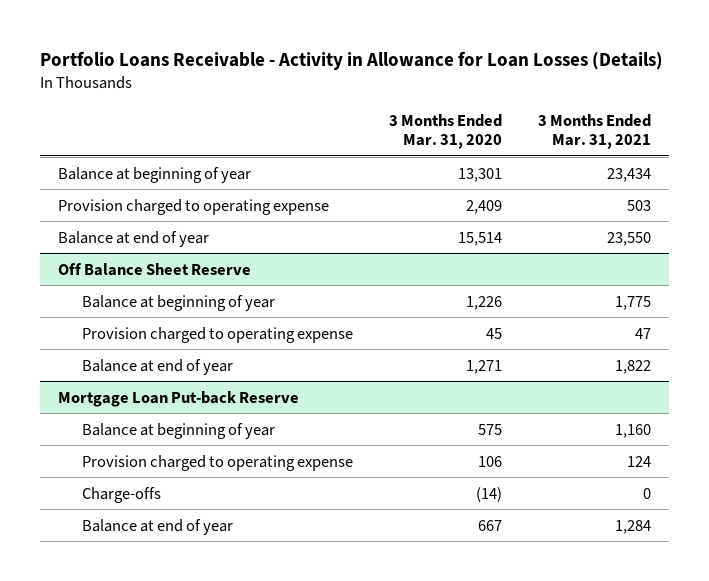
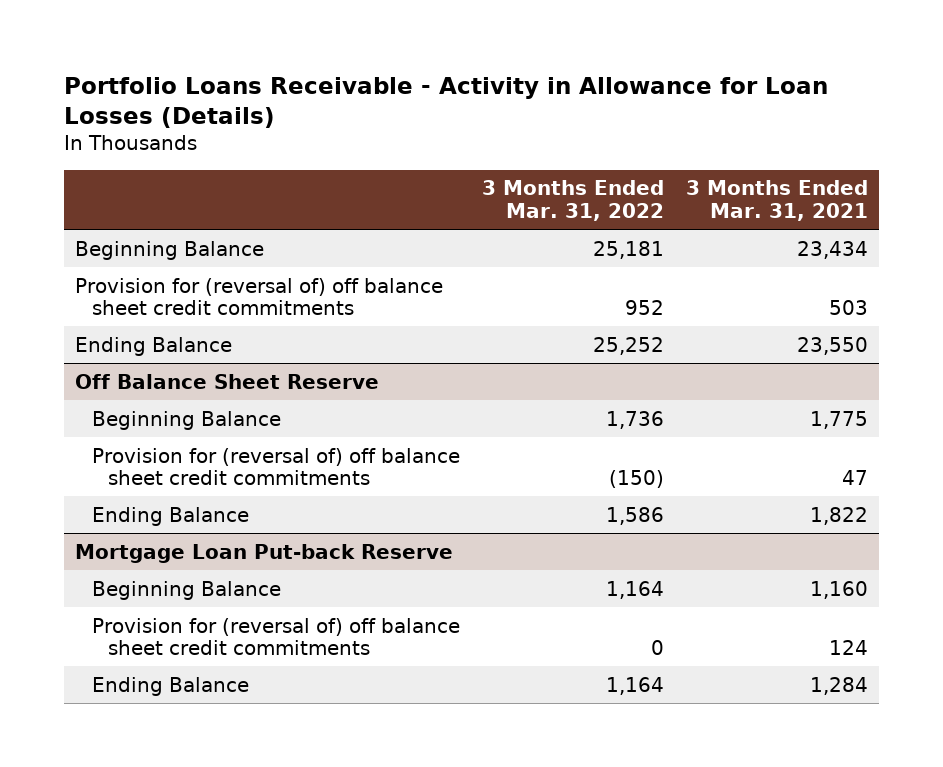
[388,113,502,150] 3 Months Ended Mar. 31, 2020 -> none
none -> [481,180,664,221] 3 Months Ended Mar. 31, 2022
[58,166,252,183] Balance at beginning of year -> [75,240,265,260] Beginning Balance
[58,198,330,215] Provision charged to operating expense -> [75,277,444,315] Provision for (reversal of) off balance sheet credit commitments
[58,230,210,247] Balance at end of year -> [75,336,233,356] Ending Balance
[81,294,275,311] Balance at beginning of year -> [91,410,281,430] Beginning Balance
[81,326,353,343] Provision charged to operating expense -> [91,447,460,485] Provision for (reversal of) off balance sheet credit commitments
[81,358,233,375] Balance at end of year -> [91,506,249,526] Ending Balance
[81,486,161,503] Charge-offs -> none
[81,422,275,439] Balance at beginning of year -> [91,580,281,600] Beginning Balance
[81,454,353,471] Provision charged to operating expense -> [91,617,460,655] Provision for (reversal of) off balance sheet credit commitments
[81,518,233,535] Balance at end of year -> [91,676,249,696] Ending Balance

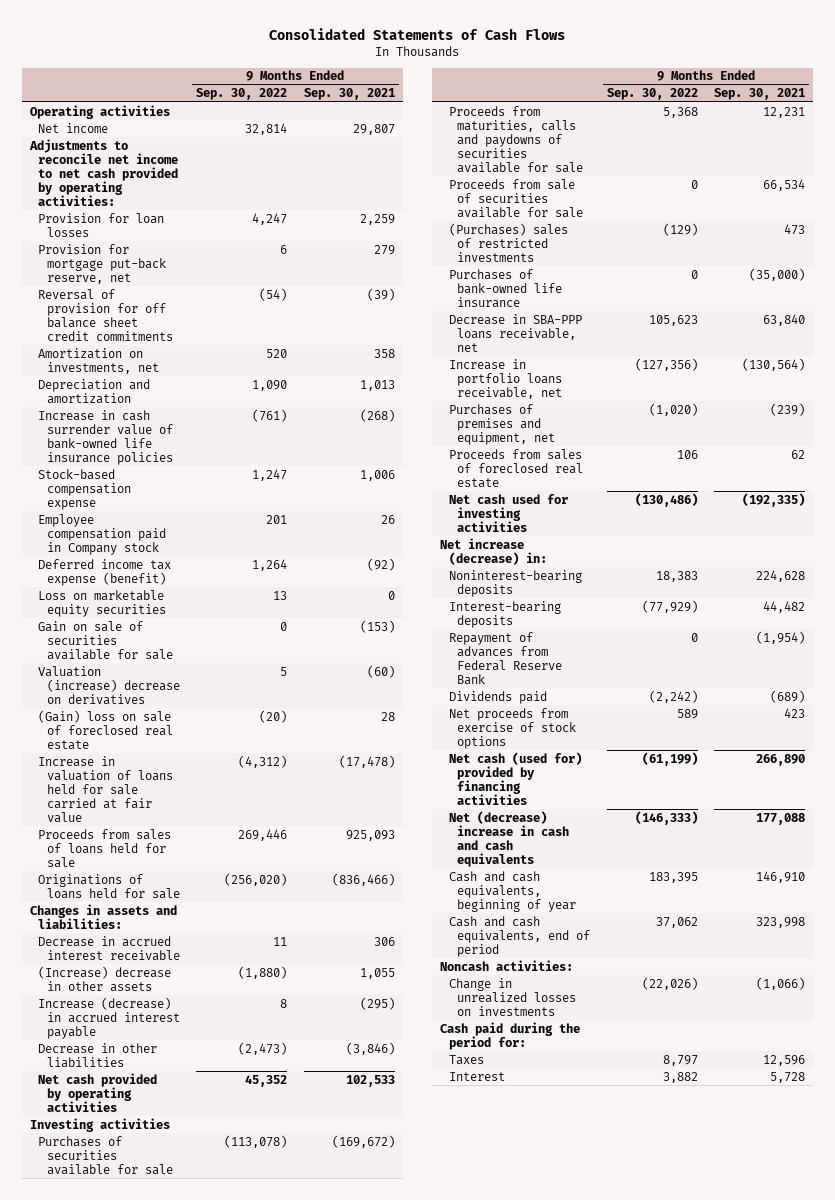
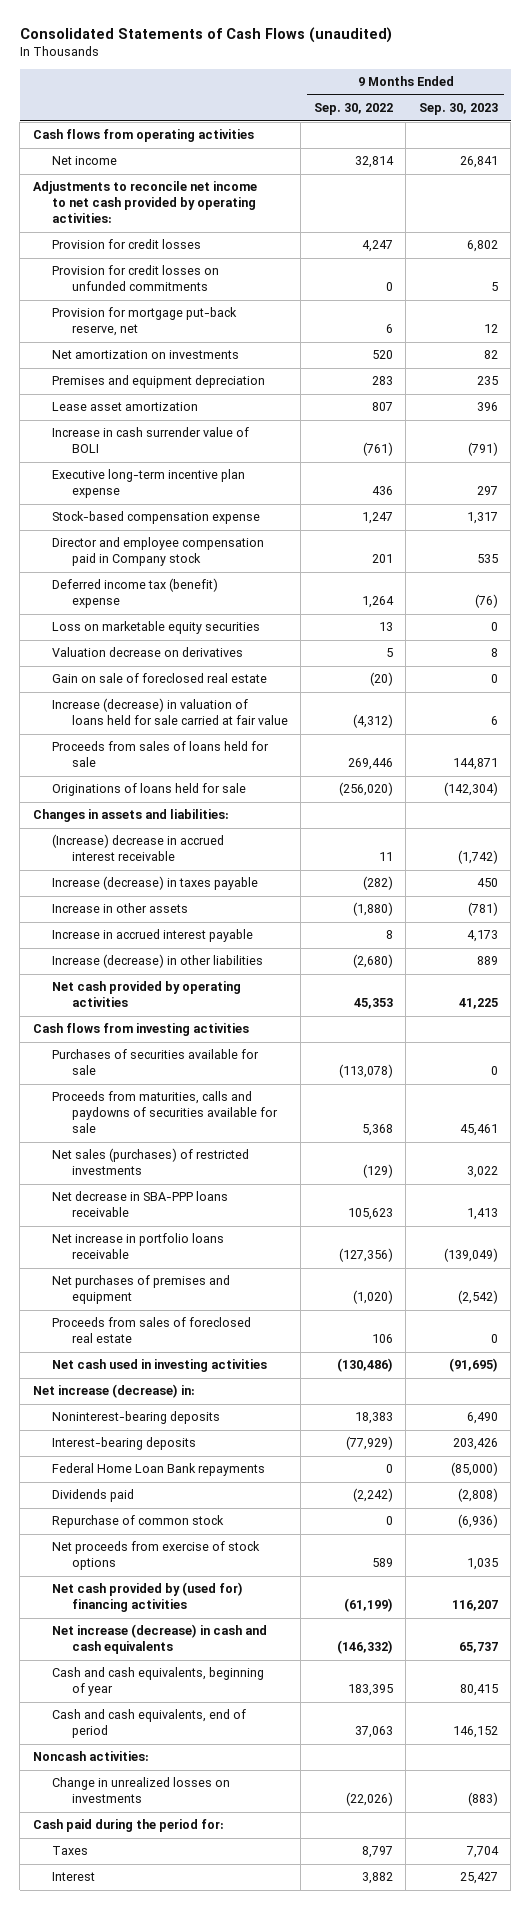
[269,27,566,40] Consolidated Statements of Cash Flows -> [19,27,392,44] Consolidated Statements of Cash Flows (unaudited)
[303,88,395,101] Sep. 30, 2021 -> none
none -> [418,103,498,116] Sep. 30, 2023
[29,104,170,119] Operating activities -> [32,129,254,143] Cash flows from operating activities
[38,212,165,237] Provision for loan losses -> [52,239,202,250] Provision for credit losses
none -> [52,265,220,292] Provision for credit losses on unfunded commitments
[38,288,173,341] Reversal of provision for off balance sheet credit commitments -> none
[38,347,159,374] Amortization on investments, net -> [52,350,240,360] Net amortization on investments
[38,378,151,404] Depreciation and amortization -> [52,375,266,389] Premises and equipment depreciation
[252,379,288,391] 1,090 -> [371,376,393,386] 283
none -> [52,402,199,412] Lease asset amortization
[38,409,173,465] Increase in cash surrender value of bank-owned life insurance policies -> [52,427,250,454] Increase in cash surrender value of BOLI
none -> [52,469,246,499] Executive long-term incentive plan expense
[38,513,166,555] Employee compensation paid in Company stock -> [52,537,265,567] Director and employee compensation paid in Company stock
[38,558,172,586] Deferred income tax expense (benefit) -> [52,578,219,609] Deferred income tax (benefit) expense
[38,620,173,660] Gain on sale of securities available for sale -> none
[38,665,180,705] Valuation (increase) decrease on derivatives -> [52,647,244,658] Valuation decrease on derivatives
[38,709,173,750] (Gain) loss on sale of foreclosed real estate -> [52,673,268,684] Gain on sale of foreclosed real estate
[38,755,173,824] Increase in valuation of loans held for sale carried at fair value -> [52,698,288,726] Increase (decrease) in valuation of loans held for sale carried at fair value
[38,935,180,961] Decrease in accrued interest receivable -> [52,834,225,862] (Increase) decrease in accrued interest receivable
none -> [52,876,259,891] Increase (decrease) in taxes payable
[38,965,172,992] (Increase) decrease in other assets -> [52,903,189,914] Increase in other assets
[38,996,180,1039] Increase (decrease) in accrued interest payable -> [52,929,254,943] Increase in accrued interest payable
[38,1042,158,1068] Decrease in other liabilities -> [52,954,264,969] Increase (decrease) in other liabilities
[238,1041,288,1055] (2,473) -> [352,954,393,969] (2,680)
[245,1074,288,1087] 45,352 -> [353,998,393,1010] 45,353
[29,1117,170,1132] Investing activities -> [32,1023,249,1037] Cash flows from investing activities
[448,178,584,218] Proceeds from sale of securities available for sale -> none
[448,268,563,308] Purchases of bank-owned life insurance -> none
[448,222,568,262] (Purchases) sales of restricted investments -> [52,1148,250,1176] Net sales (purchases) of restricted investments
[448,313,582,352] Decrease in SBA-PPP loans receivable, net -> [52,1191,229,1218] Net decrease in SBA-PPP loans receivable
[448,358,563,399] Increase in portfolio loans receivable, net -> [52,1233,225,1260] Net increase in portfolio loans receivable
[448,403,556,445] Purchases of premises and equipment, net -> [52,1275,231,1305] Net purchases of premises and equipment
[448,493,568,532] Net cash used for investing activities -> [52,1359,268,1373] Net cash used in investing activities
[448,631,563,685] Repayment of advances from Federal Reserve Bank -> none
none -> [52,1463,266,1477] Federal Home Loan Bank repayments
none -> [52,1515,225,1529] Repurchase of common stock
[448,751,582,805] Net cash (used for) provided by financing activities -> [52,1582,244,1613] Net cash provided by (used for) financing activities
[448,810,570,867] Net (decrease) increase in cash and cash equivalents -> [52,1624,268,1655] Net increase (decrease) in cash and cash equivalents
[634,810,698,825] (146,333) -> [336,1640,393,1655] (146,332)
[655,916,698,928] 37,062 -> [354,1726,393,1739] 37,063

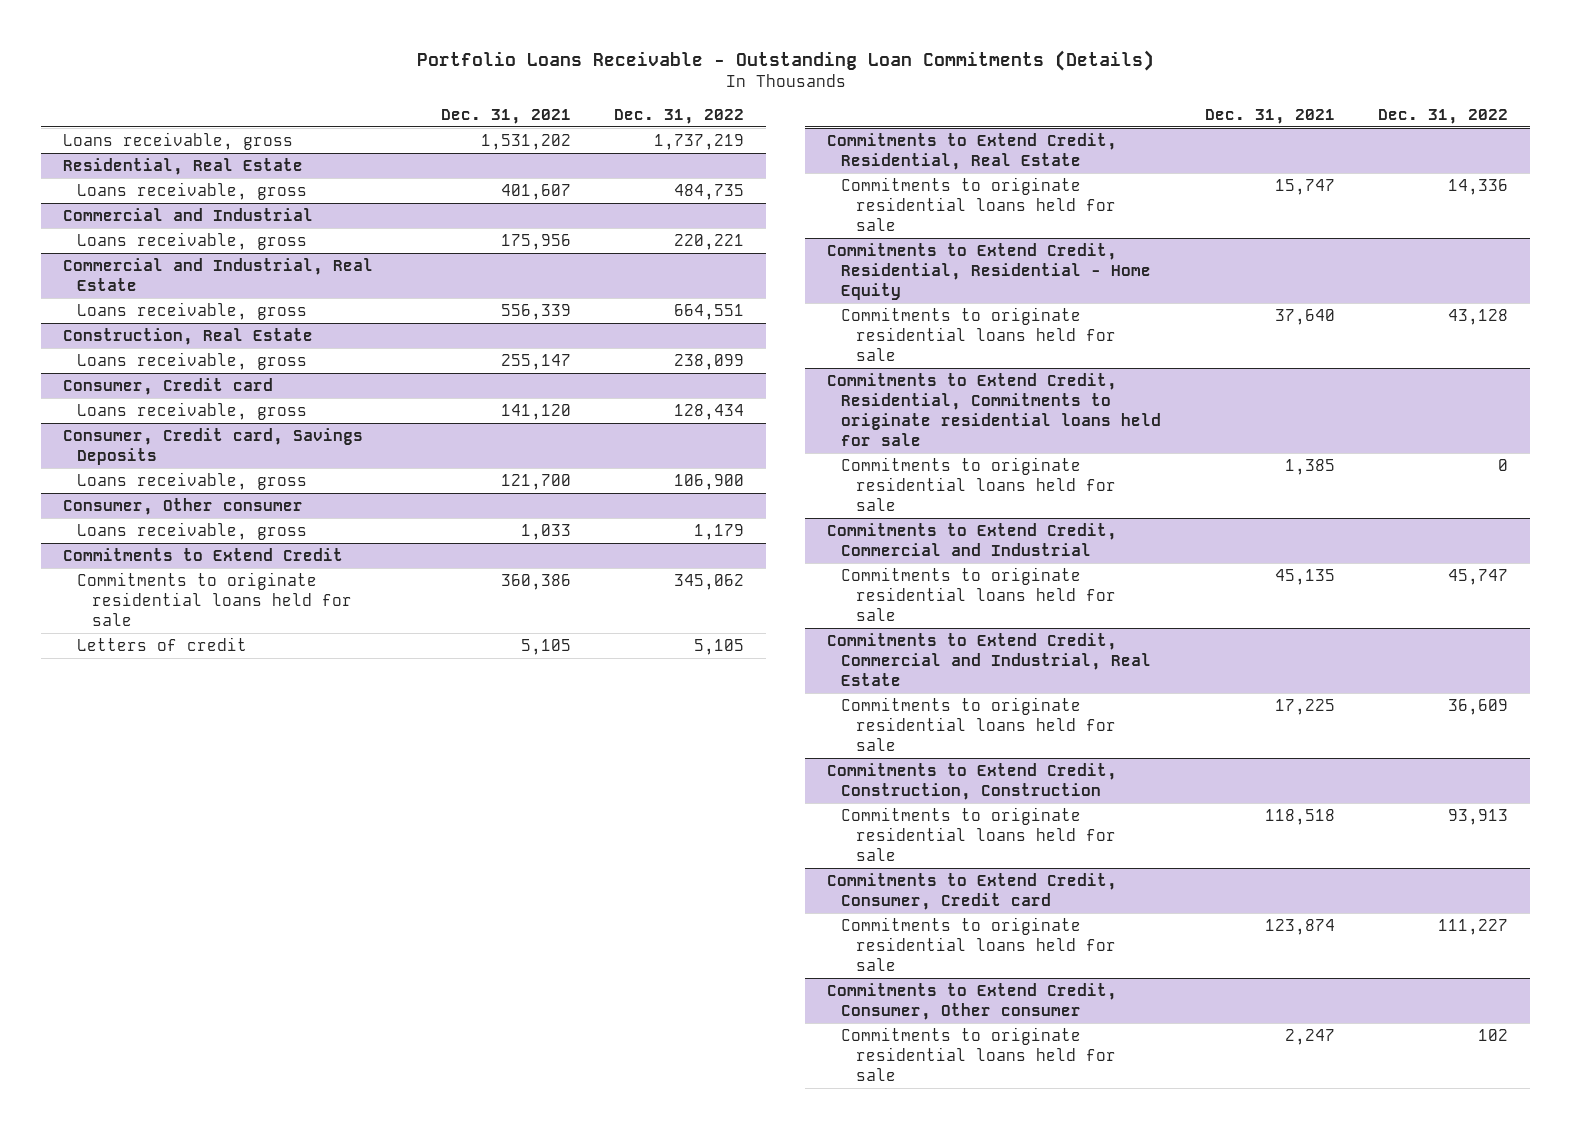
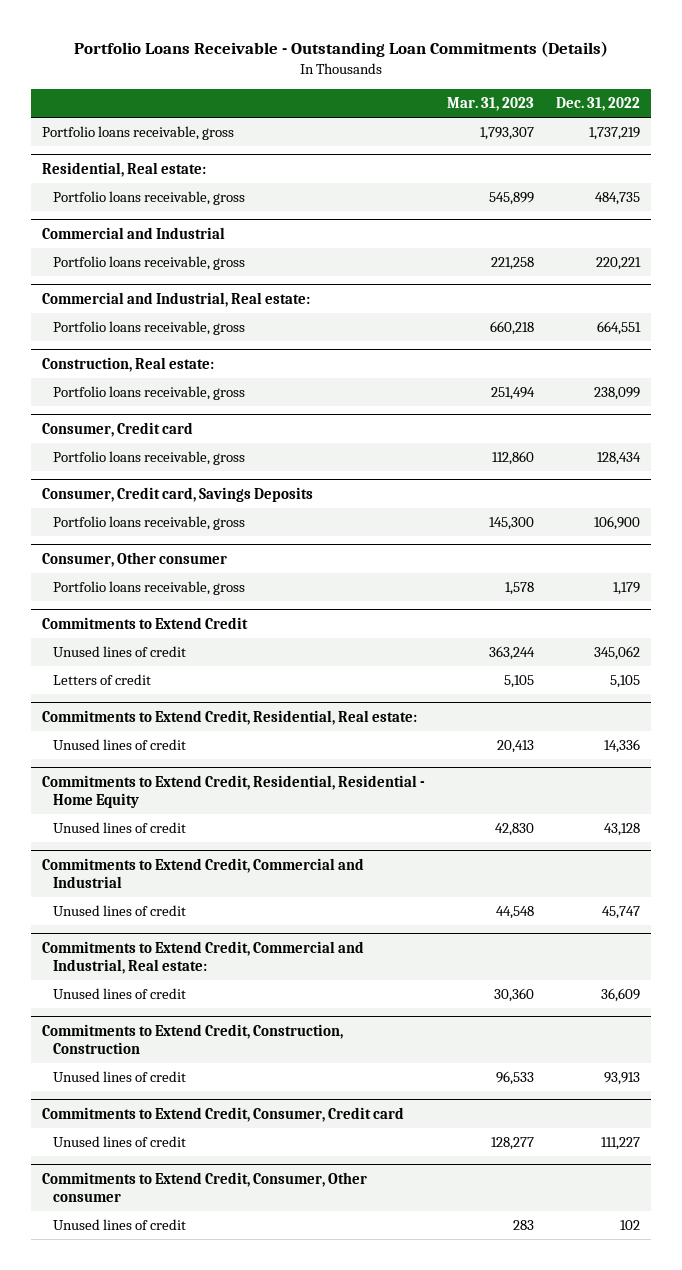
[440,109,571,125] Dec. 31, 2021 -> none
none -> [447,97,535,112] Mar. 31, 2023
[62,131,293,150] Loans receivable, gross -> [41,126,234,141] Portfolio loans receivable, gross
[62,157,303,175] Residential, Real Estate -> [41,162,206,178] Residential, Real estate:
[77,181,308,200] Loans receivable, gross -> [52,191,245,206] Portfolio loans receivable, gross
[77,231,308,250] Loans receivable, gross -> [52,256,245,271] Portfolio loans receivable, gross
[62,257,373,291] Commercial and Industrial, Real Estate -> [41,292,310,308] Commercial and Industrial, Real estate:
[77,301,308,320] Loans receivable, gross -> [52,321,245,336] Portfolio loans receivable, gross
[62,327,313,345] Construction, Real Estate -> [41,357,214,373] Construction, Real estate:
[77,351,308,370] Loans receivable, gross -> [52,386,245,401] Portfolio loans receivable, gross
[77,401,308,420] Loans receivable, gross -> [52,451,245,466] Portfolio loans receivable, gross
[77,471,308,490] Loans receivable, gross -> [52,516,245,531] Portfolio loans receivable, gross
[77,521,308,540] Loans receivable, gross -> [52,581,245,596] Portfolio loans receivable, gross
[77,571,352,626] Commitments to originate residential loans held for sale -> [52,646,186,658] Unused lines of credit
[826,132,1117,170] Commitments to Extend Credit, Residential, Real Estate -> [41,710,417,726] Commitments to Extend Credit, Residential, Real estate:
[841,176,1116,231] Commitments to originate residential loans held for sale -> [52,739,186,751] Unused lines of credit
[826,372,1162,447] Commitments to Extend Credit, Residential, Commitments to originate residential loans held for sale -> none
[841,456,1116,511] Commitments to originate residential loans held for sale -> none
[841,306,1116,361] Commitments to originate residential loans held for sale -> [52,822,186,834] Unused lines of credit
[841,566,1116,621] Commitments to originate residential loans held for sale -> [52,905,186,917] Unused lines of credit
[826,632,1152,686] Commitments to Extend Credit, Commercial and Industrial, Real Estate -> [41,941,364,974] Commitments to Extend Credit, Commercial and Industrial, Real estate:
[841,696,1116,751] Commitments to originate residential loans held for sale -> [52,988,186,1000] Unused lines of credit
[841,806,1116,861] Commitments to originate residential loans held for sale -> [52,1071,186,1083] Unused lines of credit
[841,916,1116,971] Commitments to originate residential loans held for sale -> [52,1136,186,1148] Unused lines of credit
[841,1026,1116,1081] Commitments to originate residential loans held for sale -> [52,1219,186,1231] Unused lines of credit

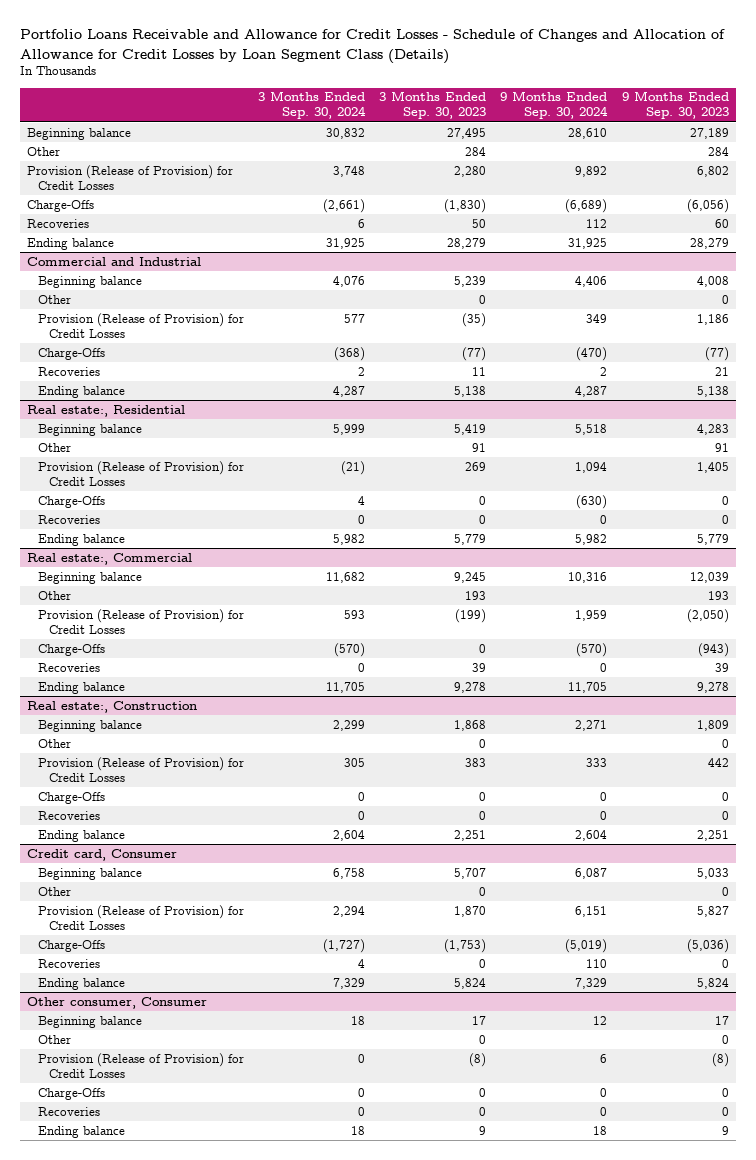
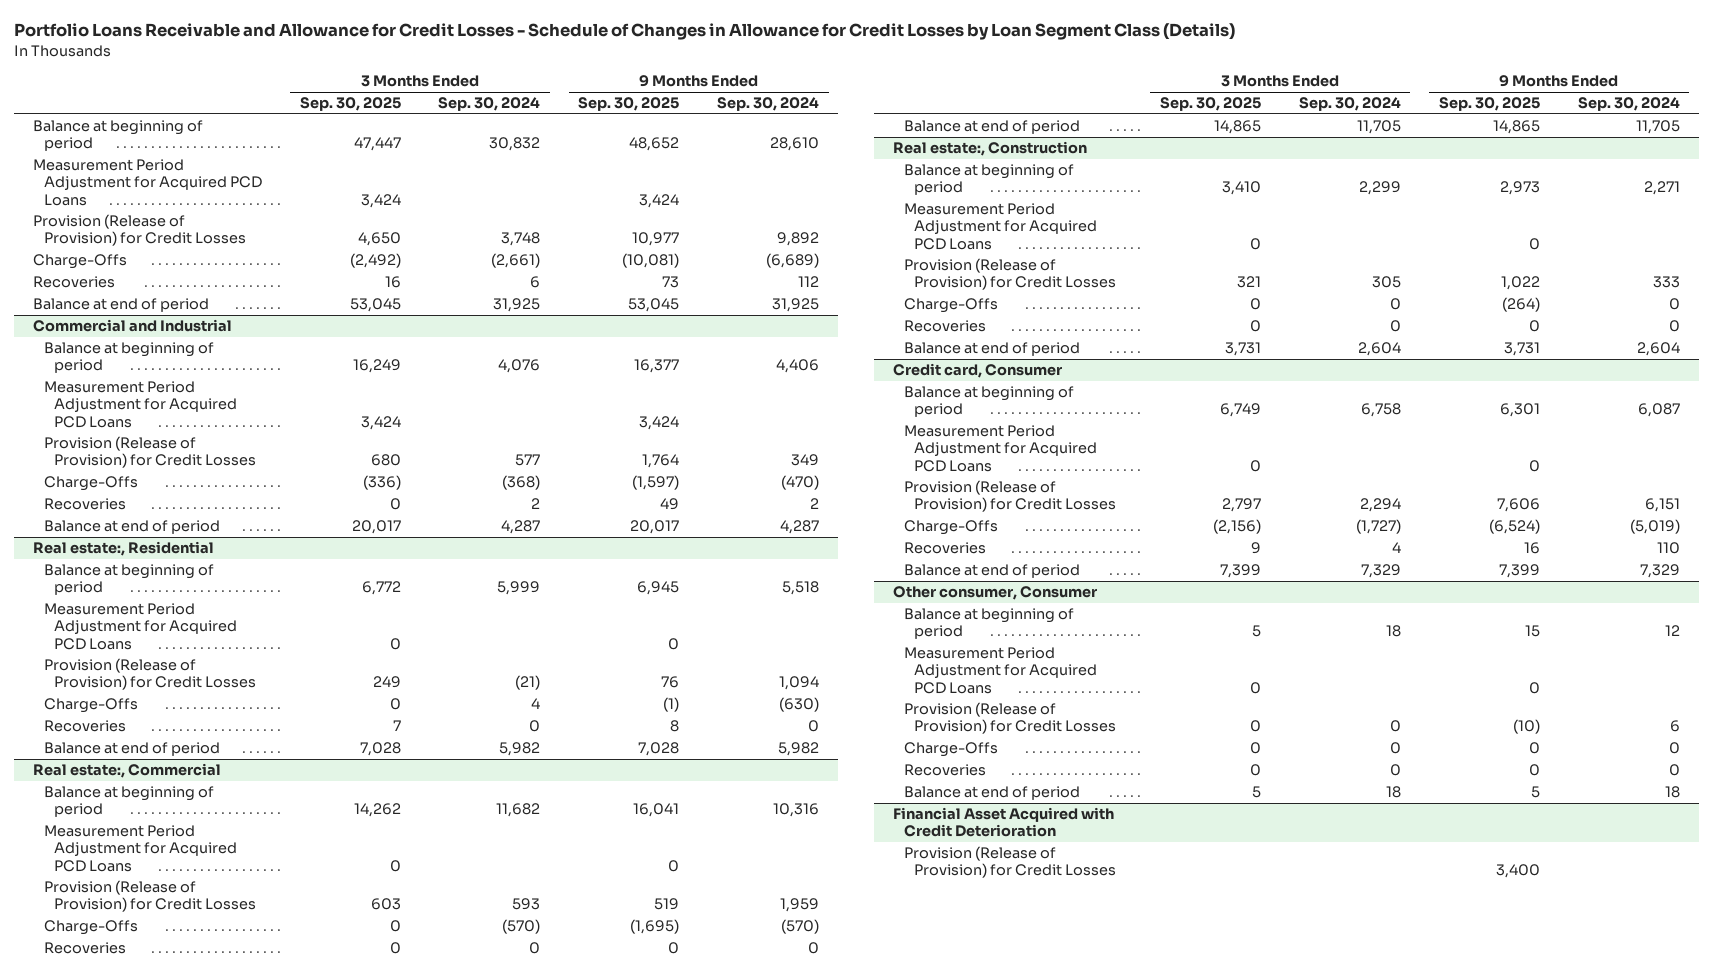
[20,29,726,64] Portfolio Loans Receivable and Allowance for Credit Losses - Schedule of Changes and Allocation of Allowance for Credit Losses by Loan Segment Class (Details) -> [14,23,1236,41] Portfolio Loans Receivable and Allowance for Credit Losses - Schedule of Changes in Allowance for Credit Losses by Loan Segment Class (Details)
[379,91,487,120] 3 Months Ended Sep. 30, 2023 -> none
[621,91,729,120] 9 Months Ended Sep. 30, 2023 -> none
none -> [299,97,401,112] Sep. 30, 2025
none -> [578,97,680,112] Sep. 30, 2025
[27,146,61,156] Other -> none
[27,127,132,140] Beginning balance -> [33,120,204,152] Balance at beginning of period
none -> [33,159,262,206] Measurement Period Adjustment for Acquired PCD Loans
[27,237,115,250] Ending balance -> [33,298,210,313] Balance at end of period
[38,294,72,304] Other -> none
[38,275,143,288] Beginning balance -> [43,342,214,374] Balance at beginning of period
none -> [43,381,238,428] Measurement Period Adjustment for Acquired PCD Loans
[38,385,126,398] Ending balance -> [43,520,220,535] Balance at end of period
[38,442,72,452] Other -> none
[38,423,143,436] Beginning balance -> [43,564,214,596] Balance at beginning of period
none -> [43,603,238,650] Measurement Period Adjustment for Acquired PCD Loans
[38,533,126,546] Ending balance -> [43,742,220,757] Balance at end of period
[38,590,72,600] Other -> none
[38,571,143,584] Beginning balance -> [43,786,214,818] Balance at beginning of period
none -> [43,825,238,872] Measurement Period Adjustment for Acquired PCD Loans
[38,681,126,694] Ending balance -> [903,120,1080,135] Balance at end of period
[38,738,72,748] Other -> none
[38,719,143,732] Beginning balance -> [903,164,1074,196] Balance at beginning of period
none -> [903,203,1098,250] Measurement Period Adjustment for Acquired PCD Loans
[38,829,126,842] Ending balance -> [903,342,1080,357] Balance at end of period
[38,886,72,896] Other -> none
[38,867,143,880] Beginning balance -> [903,386,1074,418] Balance at beginning of period
none -> [903,425,1098,472] Measurement Period Adjustment for Acquired PCD Loans
[38,977,126,990] Ending balance -> [903,564,1080,579] Balance at end of period
[38,1034,72,1044] Other -> none
[38,1015,143,1028] Beginning balance -> [903,608,1074,640] Balance at beginning of period
none -> [903,647,1098,694] Measurement Period Adjustment for Acquired PCD Loans
[38,1125,126,1138] Ending balance -> [903,786,1080,801] Balance at end of period
none -> [893,807,1115,838] Financial Asset Acquired with Credit Deterioration
none -> [903,846,1117,879] Provision (Release of Provision) for Credit Losses

